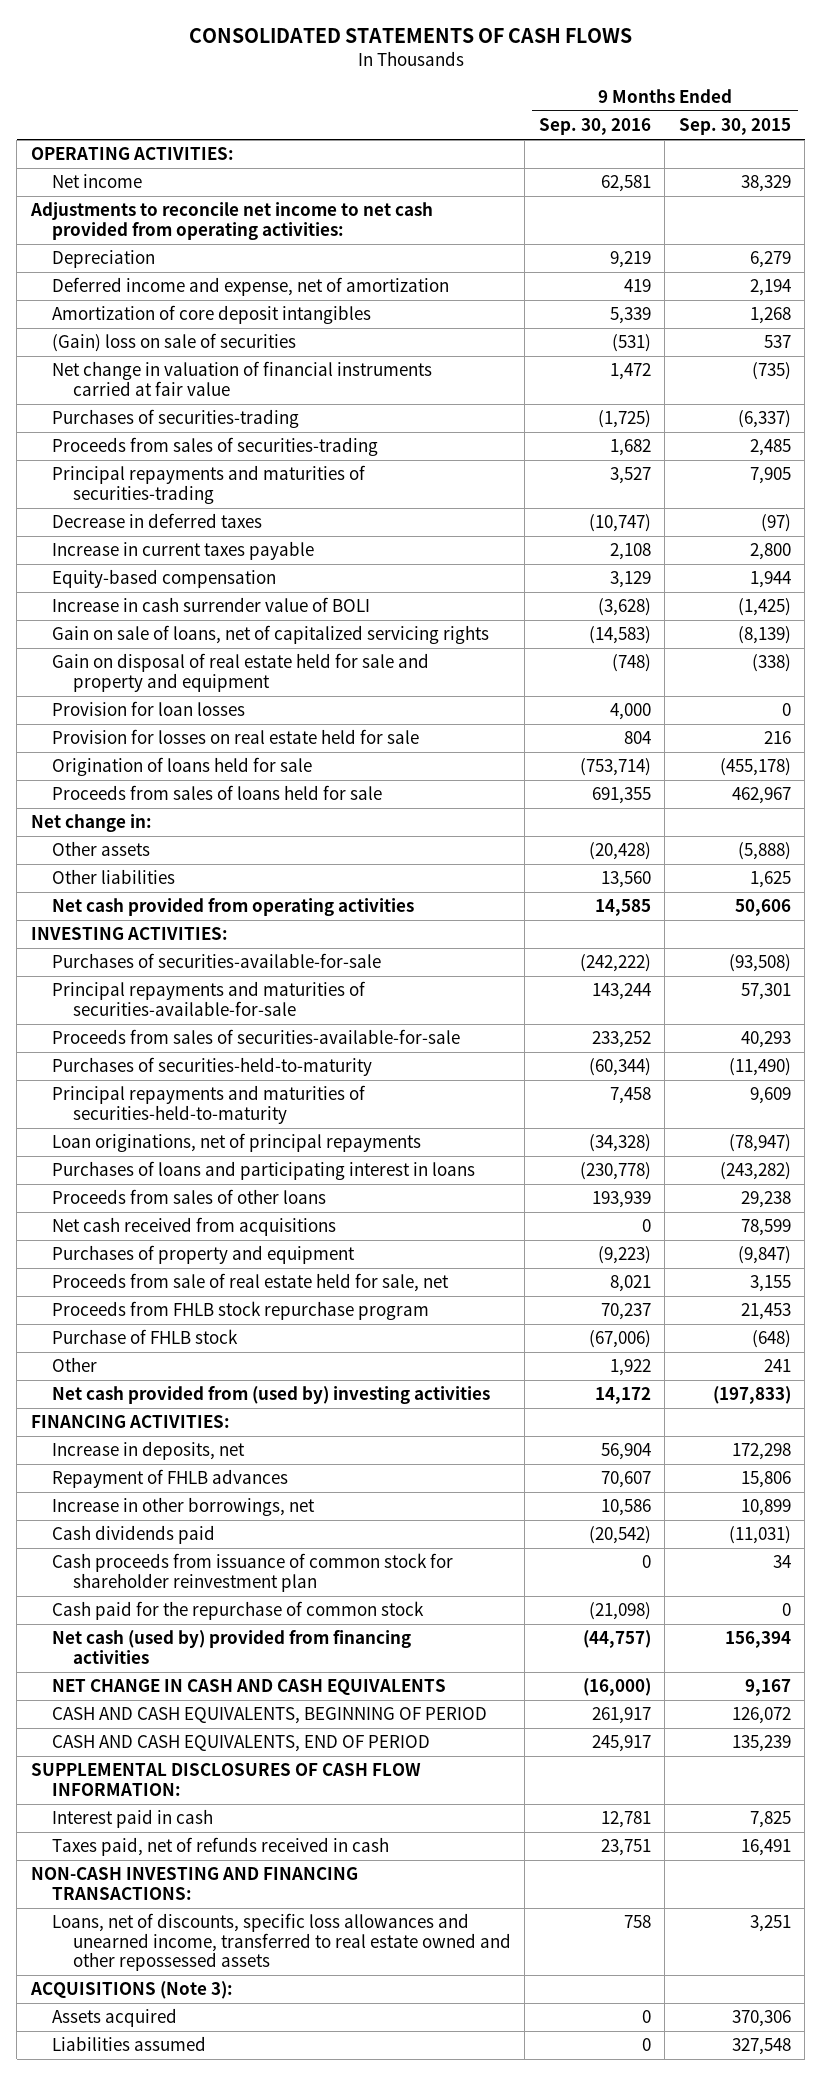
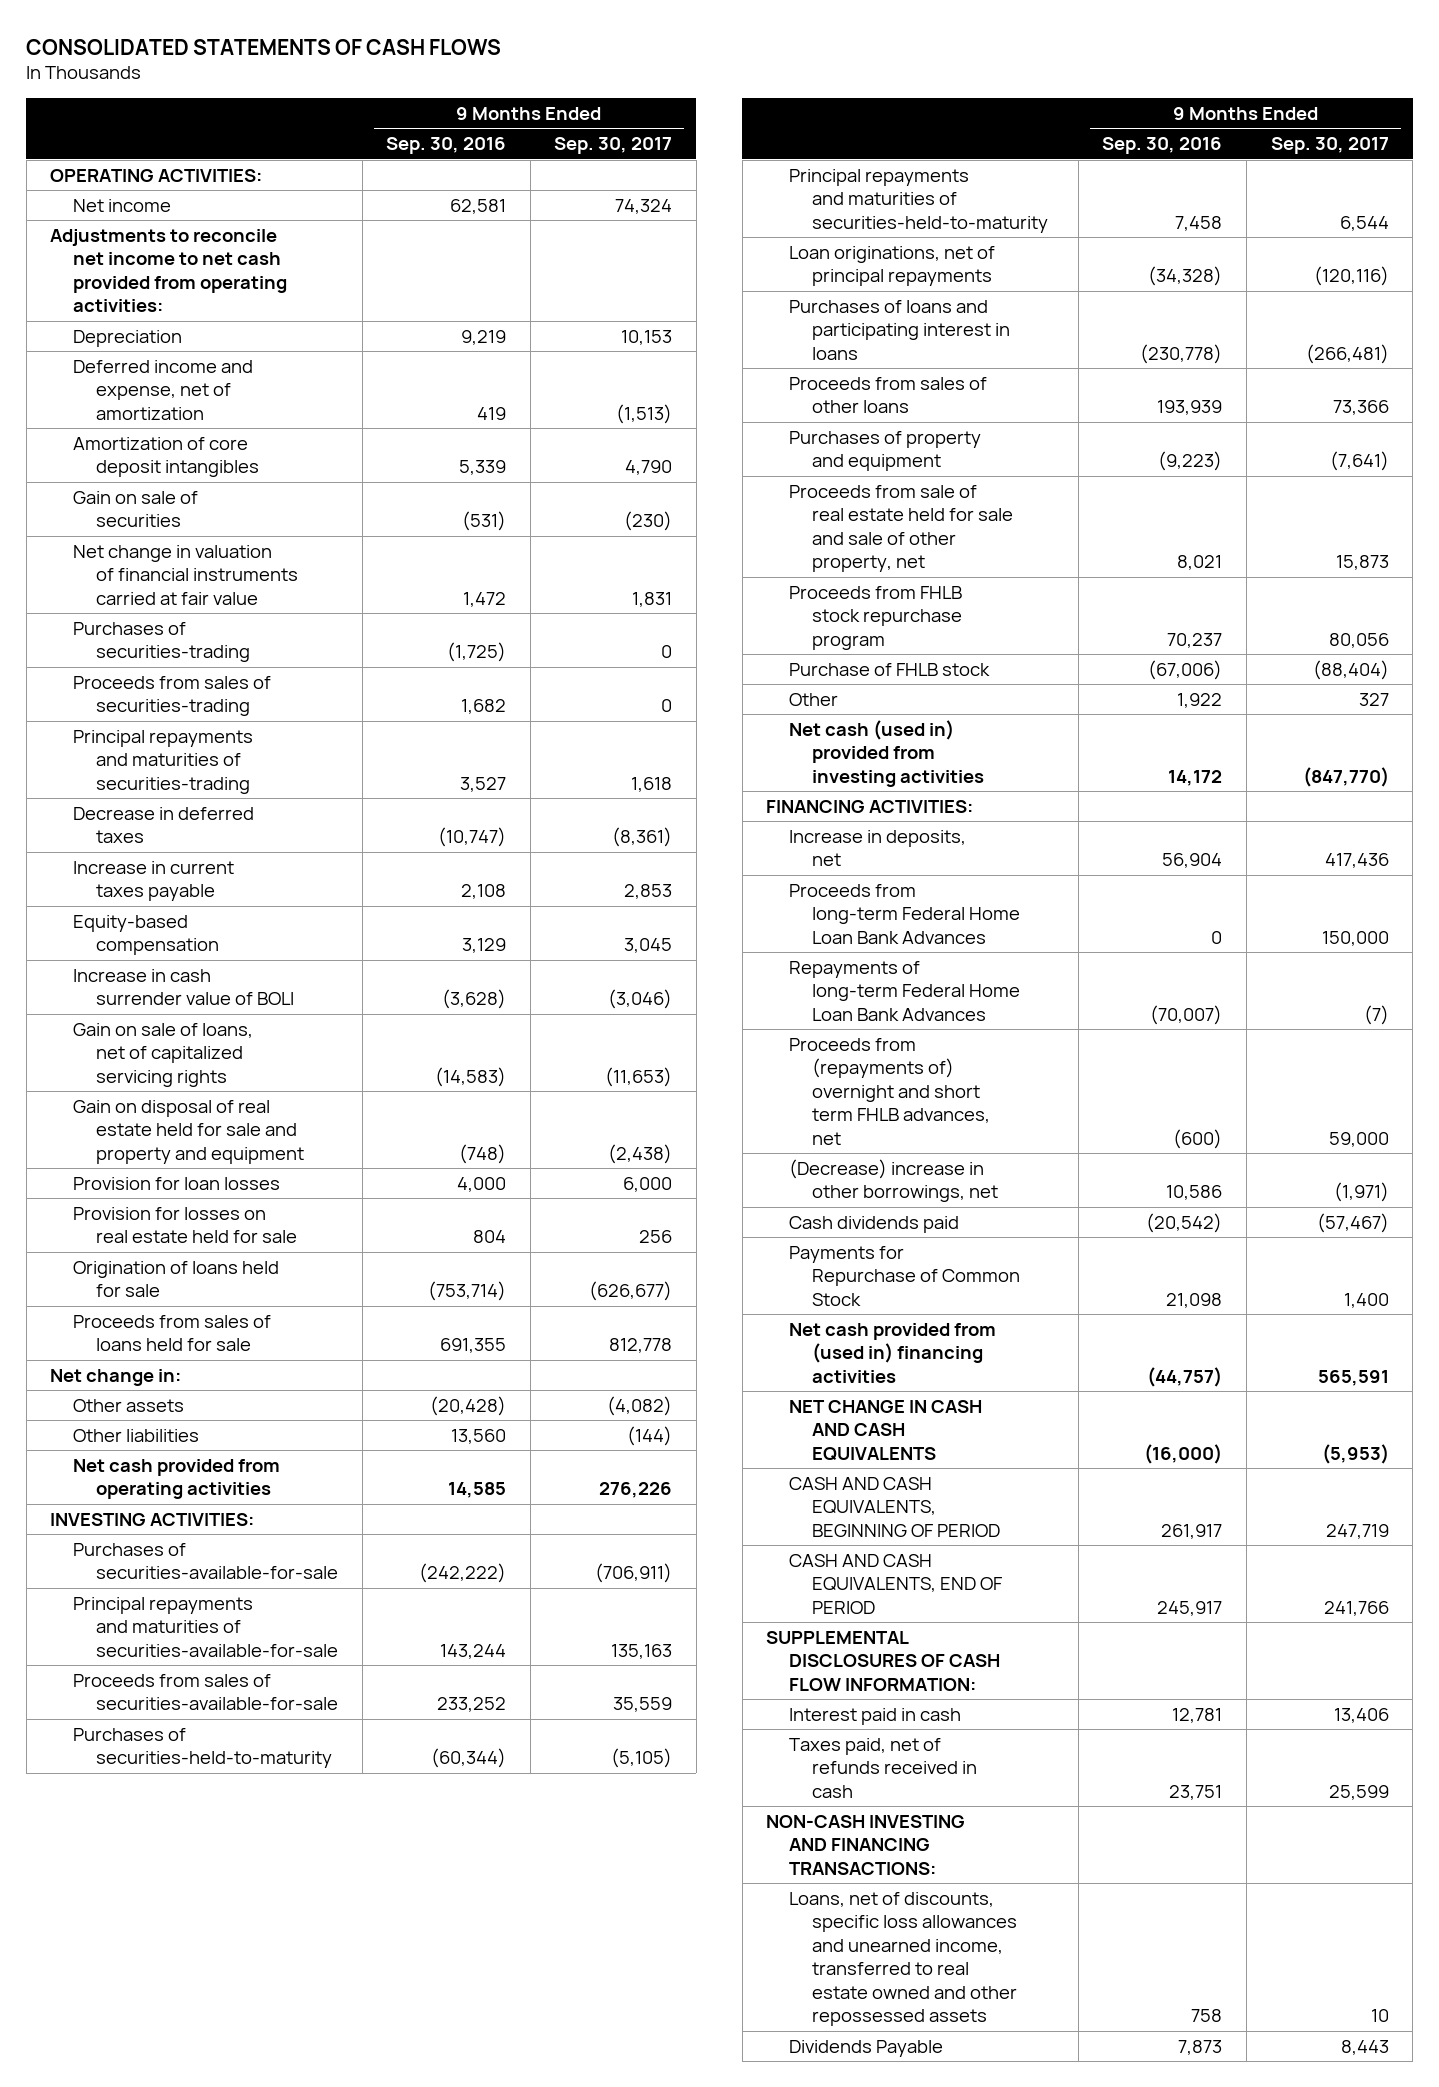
[678,118,791,136] Sep. 30, 2015 -> none
none -> [554,137,673,155] Sep. 30, 2017
[51,333,296,353] (Gain) loss on sale of securities -> [73,490,199,528] Gain on sale of securities
[51,1217,336,1237] Net cash received from acquisitions -> none
[51,1273,449,1293] Proceeds from sale of real estate held for sale, net -> [789,484,1014,573] Proceeds from sale of real estate held for sale and sale of other property, net
[51,1386,490,1405] Net cash provided from (used by) investing activities -> [789,719,985,787] Net cash (used in) provided from investing activities
none -> [789,883,1021,944] Proceeds from long-term Federal Home Loan Bank Advances
[51,1469,288,1489] Repayment of FHLB advances -> [789,960,1021,1021] Repayments of long-term Federal Home Loan Bank Advances
[600,1471,651,1489] 70,607 -> [1150,1004,1223,1025] (70,007)
none -> [789,1037,991,1145] Proceeds from (repayments of) overnight and short term FHLB advances, net
[51,1497,315,1517] Increase in other borrowings, net -> [789,1158,999,1203] (Decrease) increase in other borrowings, net
[51,1553,453,1592] Cash proceeds from issuance of common stock for shareholder reinvestment plan -> none
[51,1601,424,1621] Cash paid for the repurchase of common stock -> [789,1245,1021,1306] Payments for Repurchase of Common Stock
[588,1602,651,1621] (21,098) -> [1166,1292,1223,1308] 21,098
[51,1630,411,1664] Net cash (used by) provided from financing activities -> [789,1322,997,1383] Net cash provided from (used in) financing activities
[29,1981,233,2000] ACQUISITIONS (Note 3): -> none
[51,2008,177,2028] Assets acquired -> none
[51,2036,206,2052] Liabilities assumed -> none
none -> [789,2039,944,2057] Dividends Payable

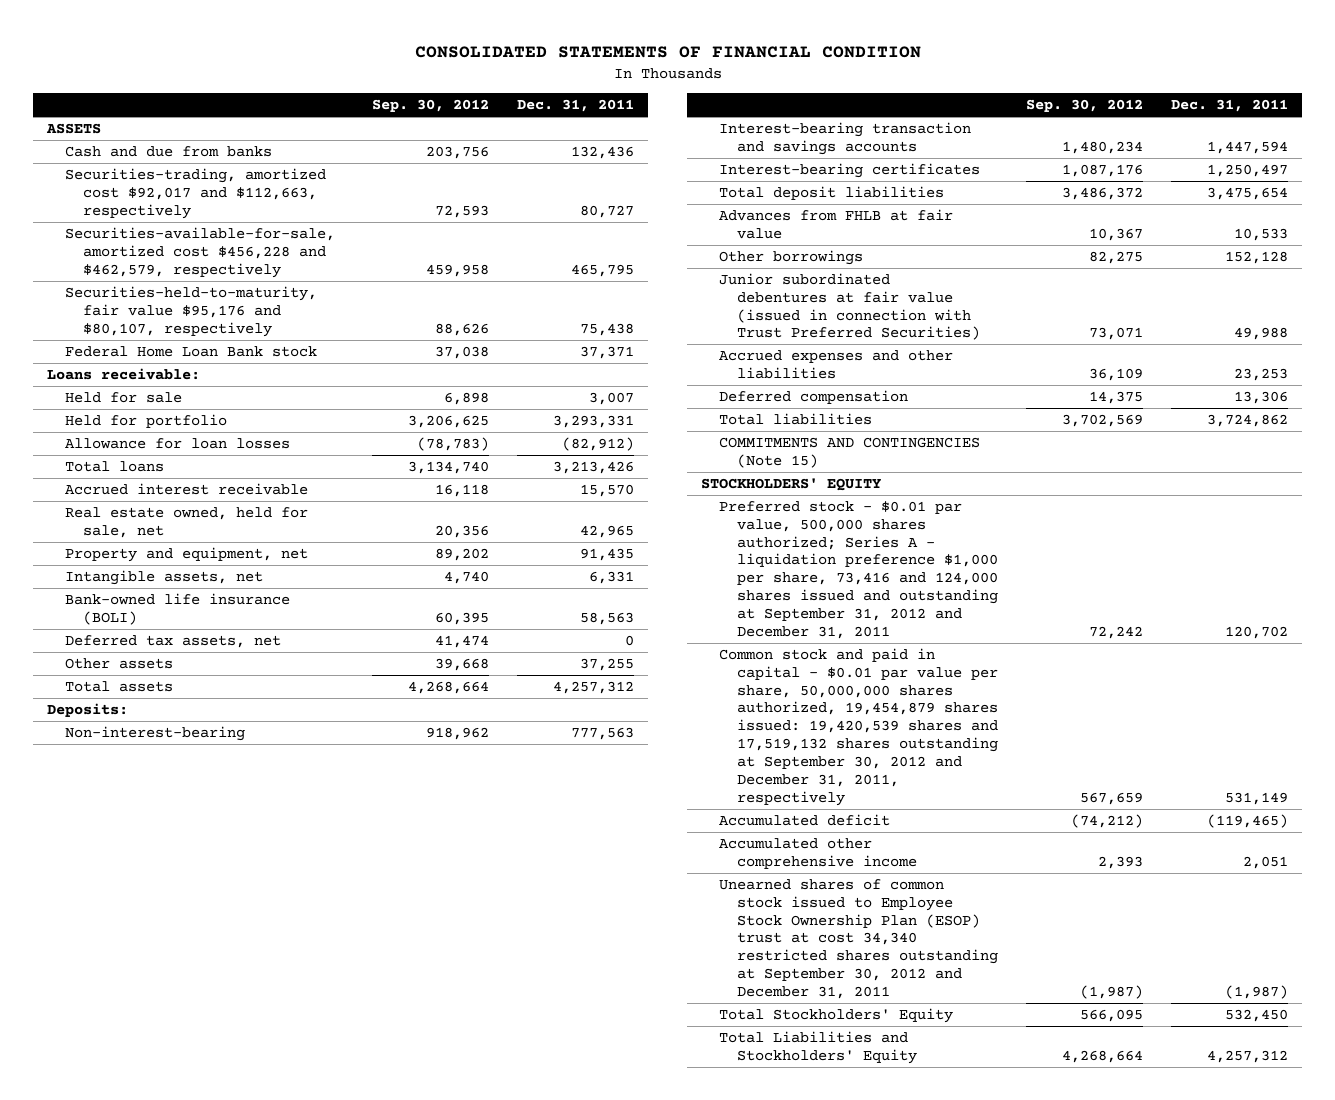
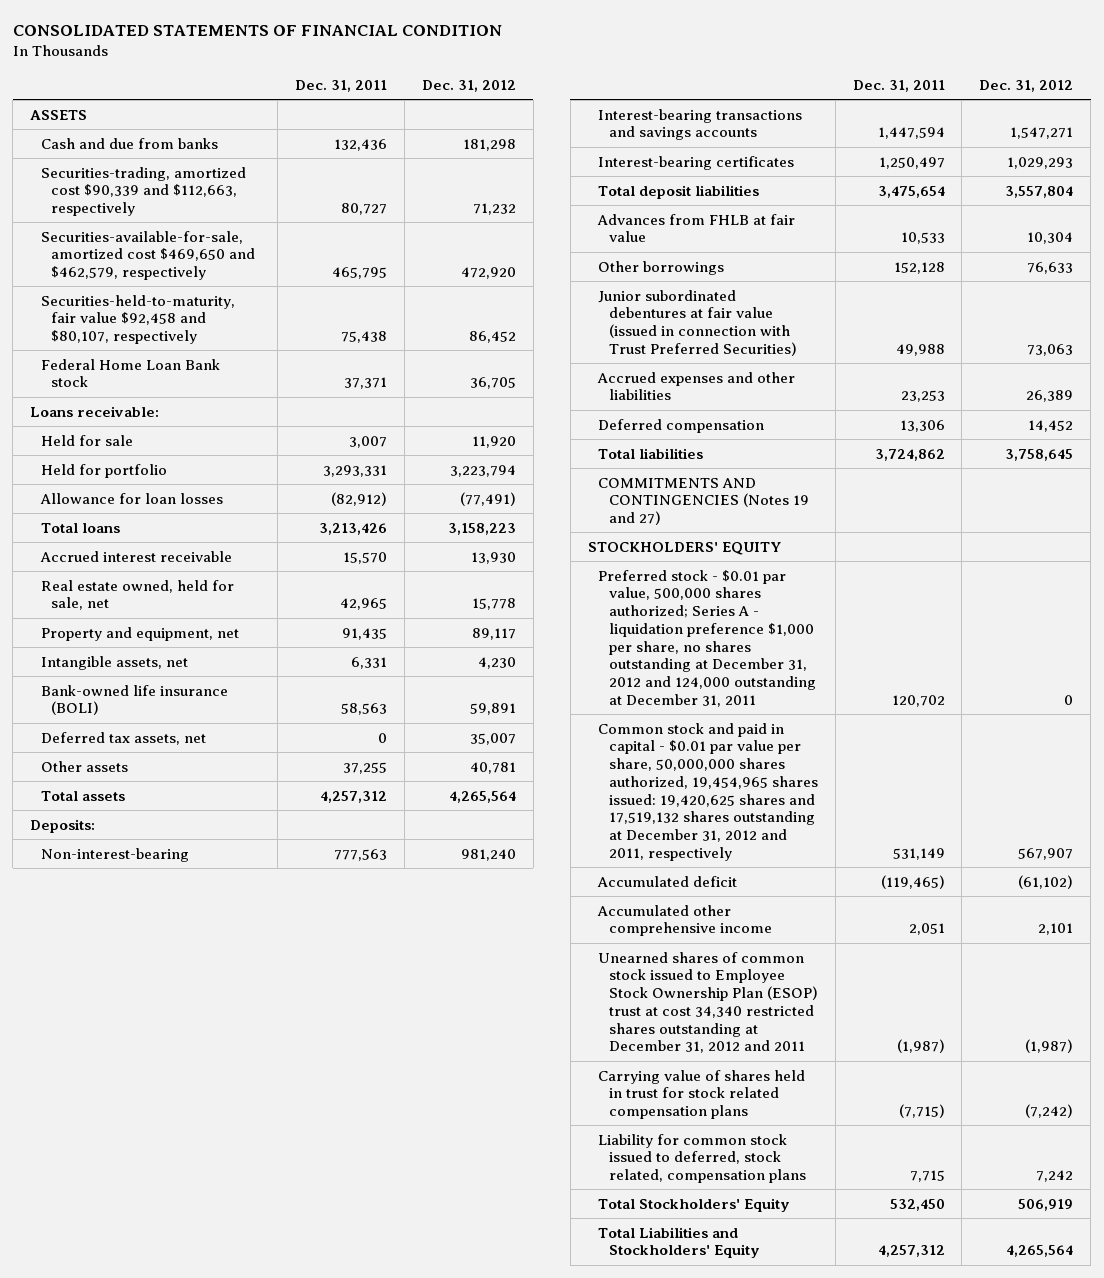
[372,99,490,113] Sep. 30, 2012 -> none
none -> [421,80,516,93] Dec. 31, 2012
[65,167,327,219] Securities-trading, amortized cost $92,017 and $112,663, respectively -> [40,166,246,217] Securities-trading, amortized cost $90,339 and $112,663, respectively
[65,226,336,278] Securities-available-for-sale, amortized cost $456,228 and $462,579, respectively -> [40,230,256,281] Securities-available-for-sale, amortized cost $469,650 and $462,579, respectively
[65,285,318,337] Securities-held-to-maturity, fair value $95,176 and $80,107, respectively -> [40,294,235,345] Securities-held-to-maturity, fair value $92,458 and $80,107, respectively
[719,121,972,155] Interest-bearing transaction and savings accounts -> [598,108,803,141] Interest-bearing transactions and savings accounts
[719,436,981,468] COMMITMENTS AND CONTINGENCIES (Note 15) -> [598,477,809,526] COMMITMENTS AND CONTINGENCIES (Notes 19 and 27)
[719,500,999,639] Preferred stock - $0.01 par value, 500,000 shares authorized; Series A - liquidation preference $1,000 per share, 73,416 and 124,000 shares issued and outstanding at September 31, 2012 and December 31, 2011 -> [598,569,816,707] Preferred stock - $0.01 par value, 500,000 shares authorized; Series A - liquidation preference $1,000 per share, no shares outstanding at December 31, 2012 and 124,000 outstanding at December 31, 2011
[719,647,999,806] Common stock and paid in capital - $0.01 par value per share, 50,000,000 shares authorized, 19,454,879 shares issued: 19,420,539 shares and 17,519,132 shares outstanding at September 30, 2012 and December 31, 2011, respectively -> [598,722,818,861] Common stock and paid in capital - $0.01 par value per share, 50,000,000 shares authorized, 19,454,965 shares issued: 19,420,625 shares and 17,519,132 shares outstanding at December 31, 2012 and 2011, respectively
[719,878,999,1000] Unearned shares of common stock issued to Employee Stock Ownership Plan (ESOP) trust at cost 34,340 restricted shares outstanding at September 30, 2012 and December 31, 2011 -> [598,951,818,1054] Unearned shares of common stock issued to Employee Stock Ownership Plan (ESOP) trust at cost 34,340 restricted shares outstanding at December 31, 2012 and 2011
none -> [598,1069,806,1120] Carrying value of shares held in trust for stock related compensation plans
none -> [598,1133,806,1184] Liability for common stock issued to deferred, stock related, compensation plans

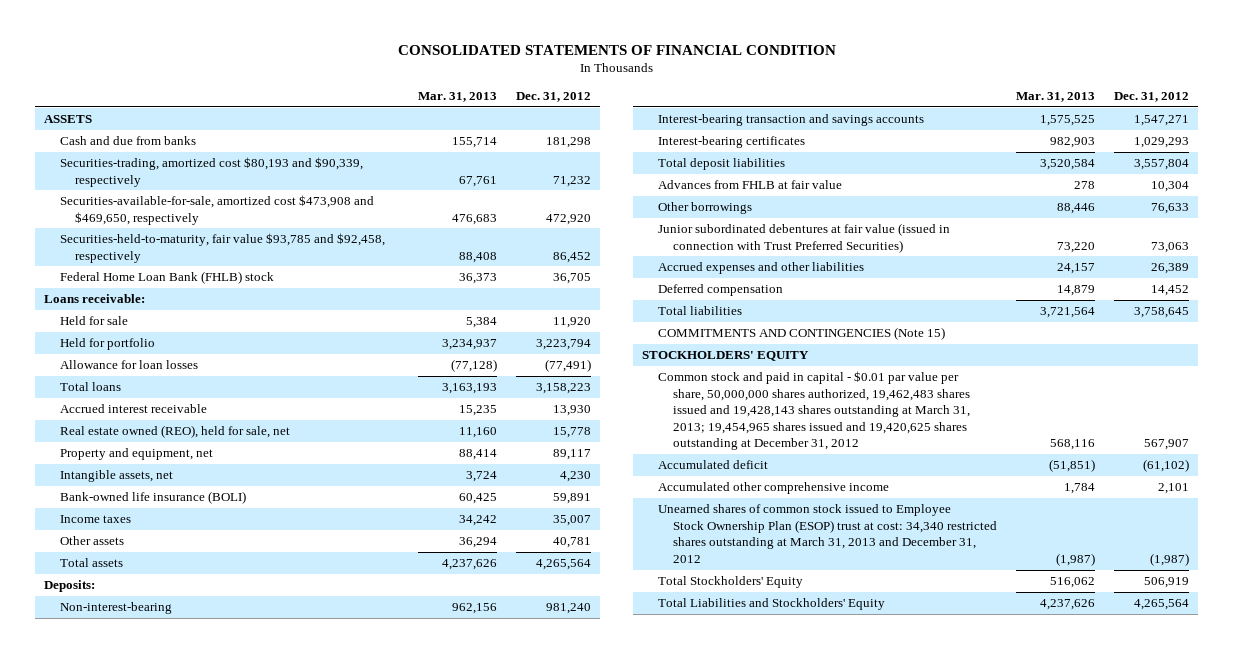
[295,80,388,93] Dec. 31, 2011 -> none
none -> [418,92,498,103] Mar. 31, 2013
[40,166,246,217] Securities-trading, amortized cost $90,339 and $112,663, respectively -> [59,157,363,187] Securities-trading, amortized cost $80,193 and $90,339, respectively
[40,230,256,281] Securities-available-for-sale, amortized cost $469,650 and $462,579, respectively -> [59,195,374,225] Securities-available-for-sale, amortized cost $473,908 and $469,650, respectively
[40,294,235,345] Securities-held-to-maturity, fair value $92,458 and $80,107, respectively -> [59,233,385,263] Securities-held-to-maturity, fair value $93,785 and $92,458, respectively
[40,358,220,388] Federal Home Loan Bank stock -> [59,271,274,285] Federal Home Loan Bank (FHLB) stock
[40,579,234,611] Real estate owned, held for sale, net -> [59,425,290,439] Real estate owned (REO), held for sale, net
[40,731,206,745] Deferred tax assets, net -> [59,515,131,524] Income taxes
[598,108,803,141] Interest-bearing transactions and savings accounts -> [657,114,924,127] Interest-bearing transaction and savings accounts
[598,477,809,526] COMMITMENTS AND CONTINGENCIES (Notes 19 and 27) -> [657,327,945,341] COMMITMENTS AND CONTINGENCIES (Note 15)
[598,569,816,707] Preferred stock - $0.01 par value, 500,000 shares authorized; Series A - liquidation preference $1,000 per share, no shares outstanding at December 31, 2012 and 124,000 outstanding at December 31, 2011 -> none
[598,722,818,861] Common stock and paid in capital - $0.01 par value per share, 50,000,000 shares authorized, 19,454,965 shares issued: 19,420,625 shares and 17,519,132 shares outstanding at December 31, 2012 and 2011, respectively -> [657,371,971,451] Common stock and paid in capital - $0.01 par value per share, 50,000,000 shares authorized, 19,462,483 shares issued and 19,428,143 shares outstanding at March 31, 2013; 19,454,965 shares issued and 19,420,625 shares outstanding at December 31, 2012
[598,1069,806,1120] Carrying value of shares held in trust for stock related compensation plans -> none
[598,1133,806,1184] Liability for common stock issued to deferred, stock related, compensation plans -> none
[598,951,818,1054] Unearned shares of common stock issued to Employee Stock Ownership Plan (ESOP) trust at cost 34,340 restricted shares outstanding at December 31, 2012 and 2011 -> [657,504,998,563] Unearned shares of common stock issued to Employee Stock Ownership Plan (ESOP) trust at cost: 34,340 restricted shares outstanding at March 31, 2013 and December 31, 2012

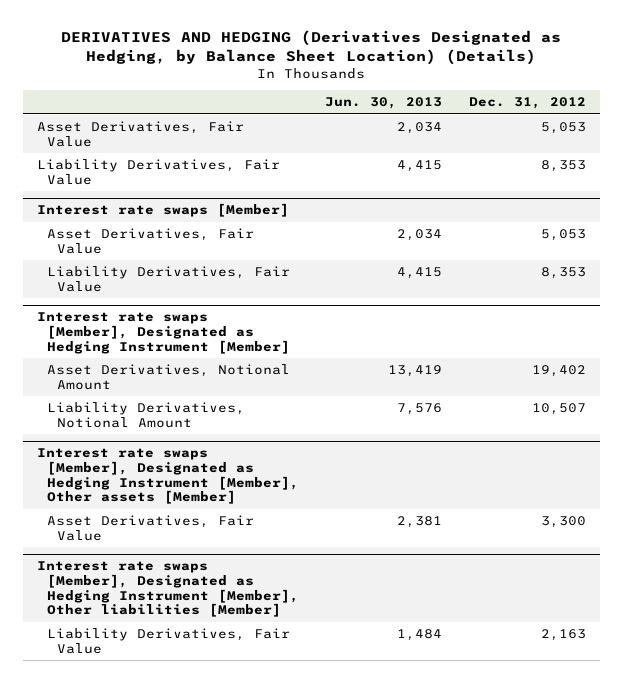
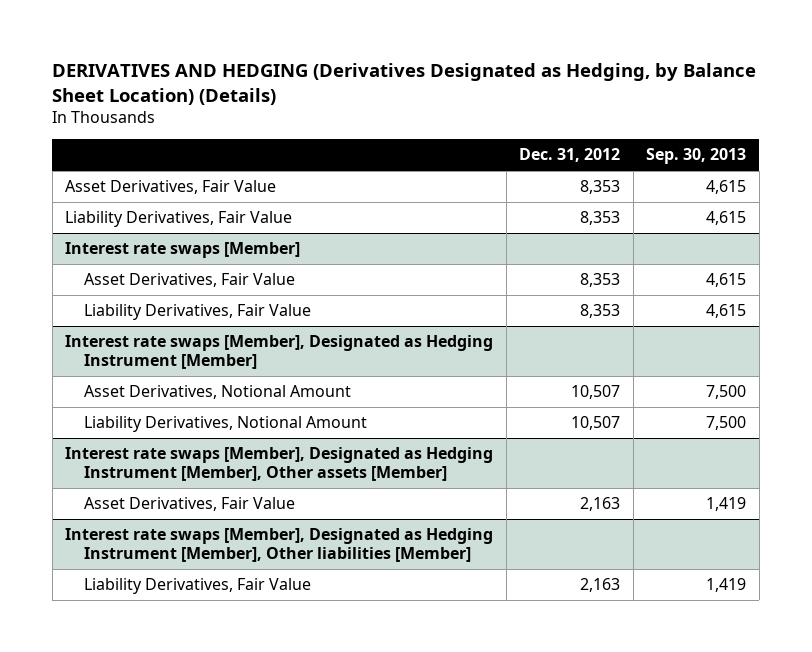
[325,97,443,110] Jun. 30, 2013 -> none
none -> [646,148,747,165] Sep. 30, 2013
[541,122,587,135] 5,053 -> [580,180,621,195] 8,353
[541,229,587,242] 5,053 -> [580,273,621,288] 8,353
[532,365,587,378] 19,402 -> [571,385,621,400] 10,507
[541,516,587,529] 3,300 -> [580,497,621,512] 2,163

